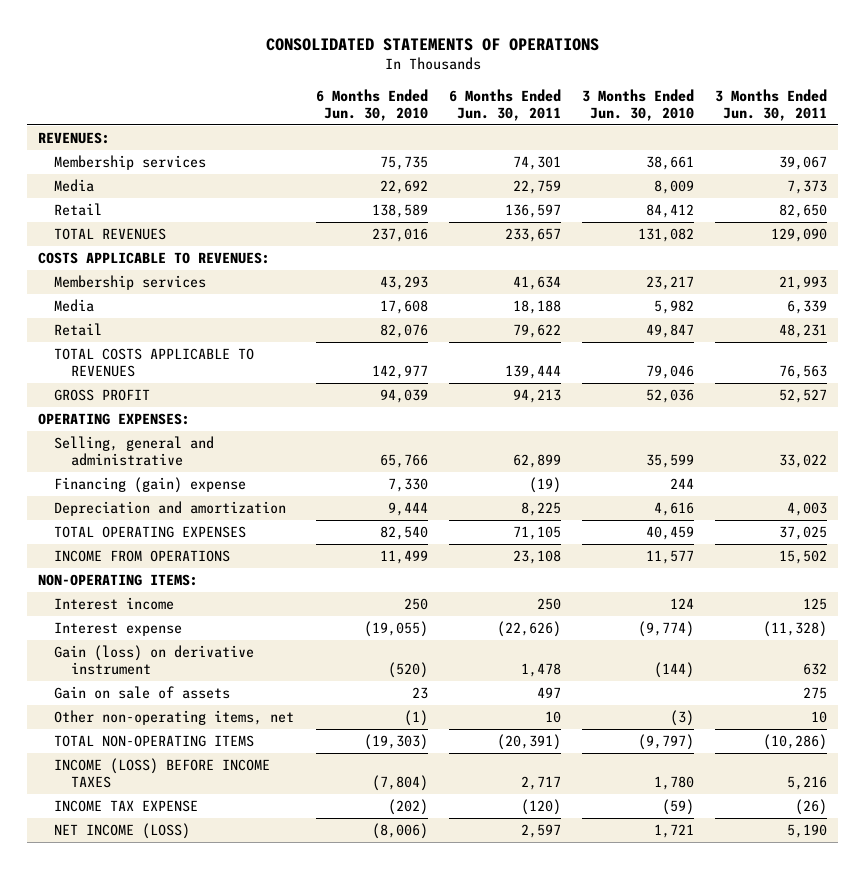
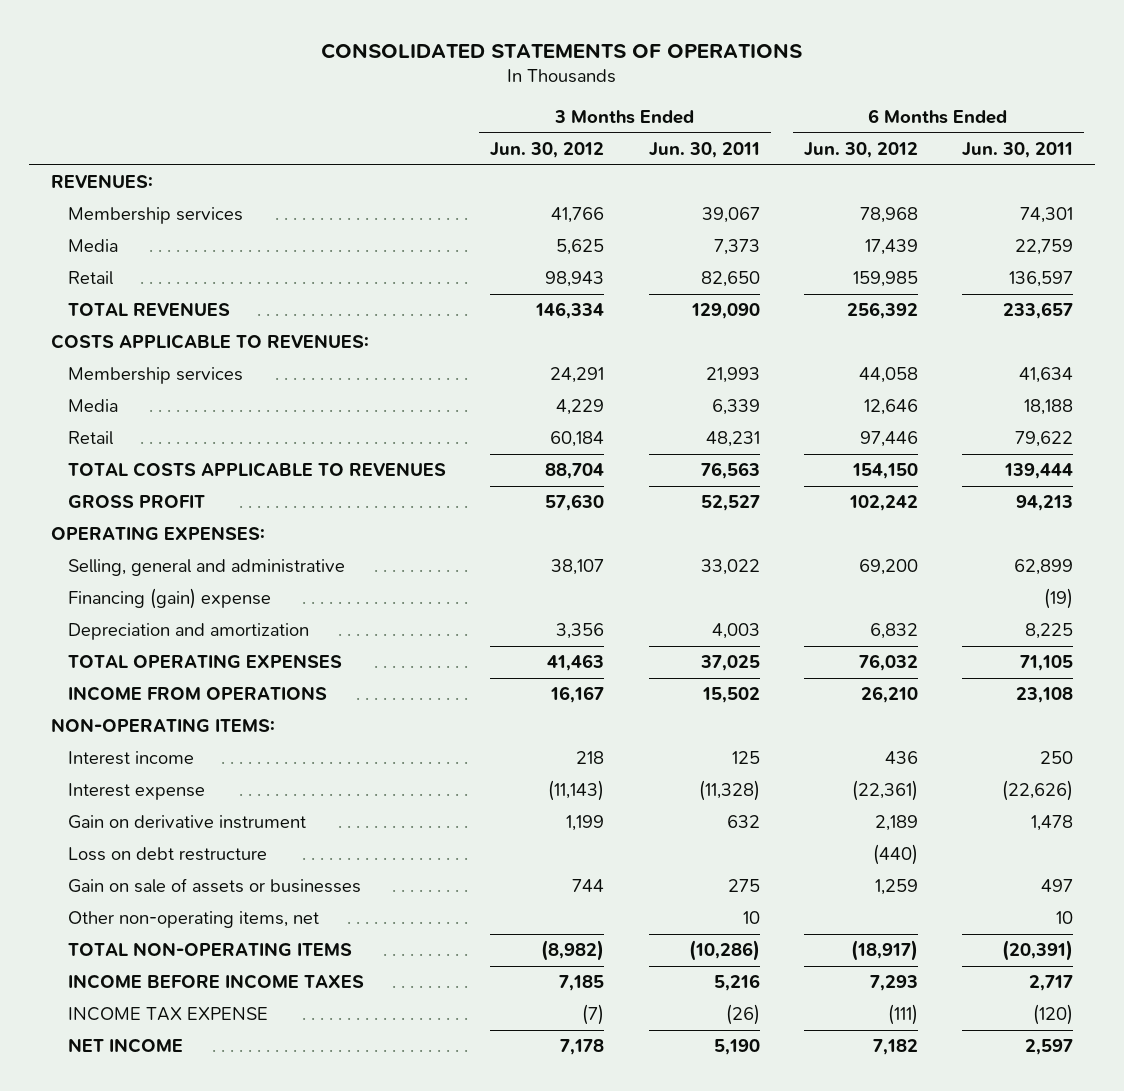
[315,89,428,121] 6 Months Ended Jun. 30, 2010 -> none
[581,89,694,121] 3 Months Ended Jun. 30, 2010 -> none
none -> [490,141,605,158] Jun. 30, 2012
none -> [803,141,918,158] Jun. 30, 2012
[54,645,255,675] Gain (loss) on derivative instrument -> [68,815,307,830] Gain on derivative instrument
none -> [68,847,268,862] Loss on debt restructure
[54,686,231,700] Gain on sale of assets -> [68,878,362,894] Gain on sale of assets or businesses
[54,758,271,788] INCOME (LOSS) BEFORE INCOME TAXES -> [68,974,365,990] INCOME BEFORE INCOME TAXES
[54,823,191,840] NET INCOME (LOSS) -> [68,1038,184,1054] NET INCOME

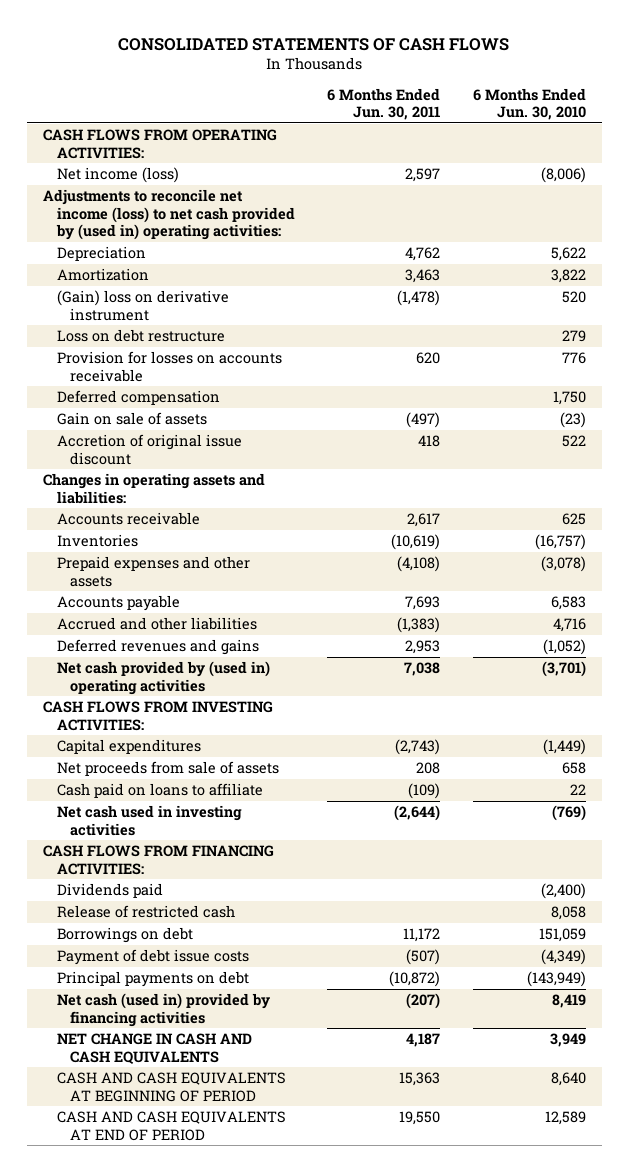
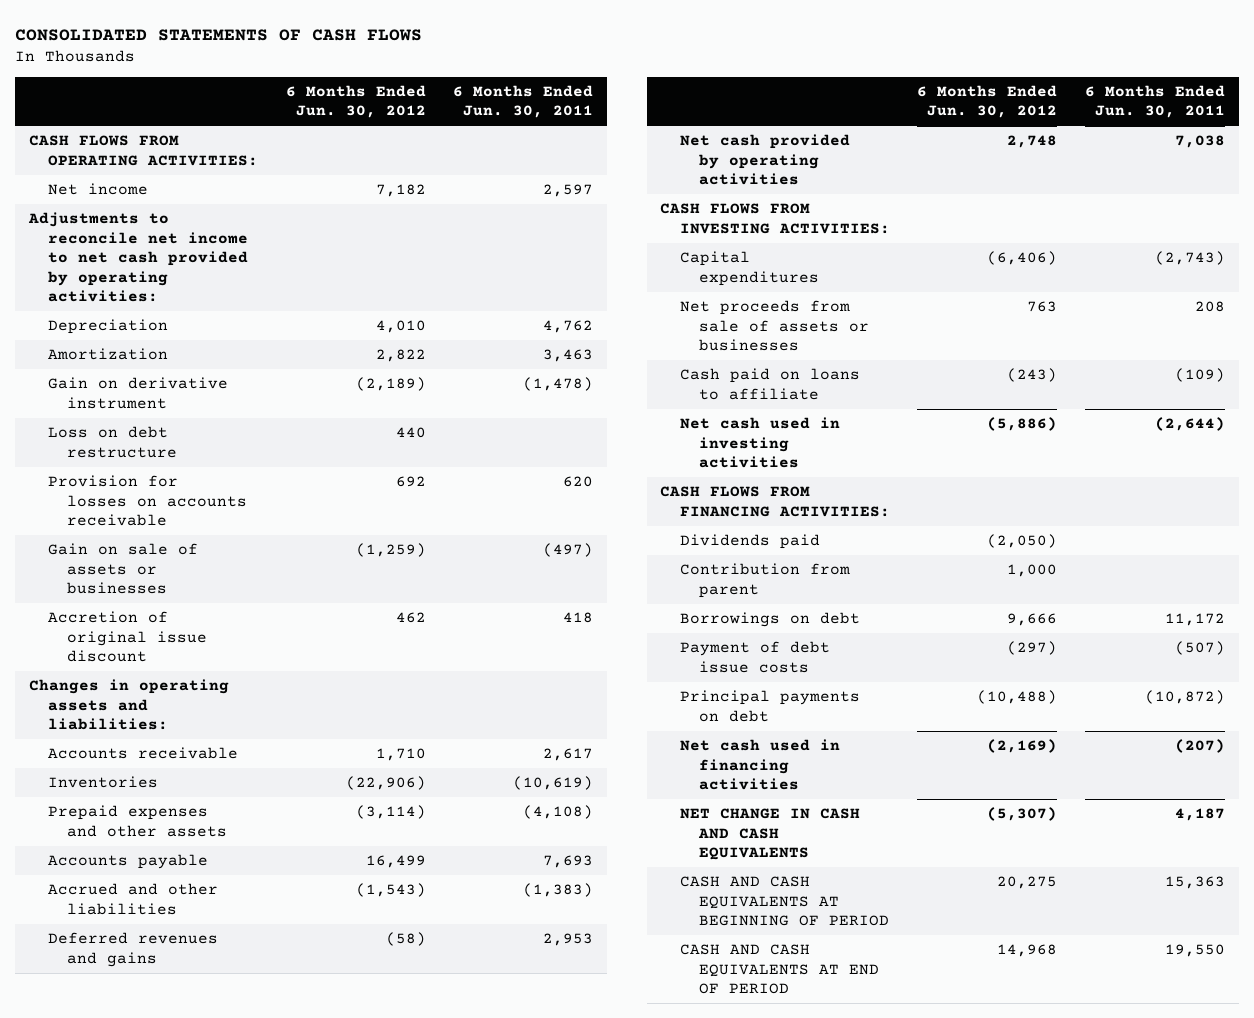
[472,87,586,121] 6 Months Ended Jun. 30, 2010 -> none
none -> [285,84,426,119] 6 Months Ended Jun. 30, 2012
[56,167,179,184] Net income (loss) -> [48,183,149,196] Net income
[43,189,295,240] Adjustments to reconcile net income (loss) to net cash provided by (used in) operating activities: -> [27,212,249,303] Adjustments to reconcile net income to net cash provided by operating activities:
[56,290,229,321] (Gain) loss on derivative instrument -> [48,377,229,409] Gain on derivative instrument
[56,390,220,406] Deferred compensation -> none
[56,412,207,426] Gain on sale of assets -> [48,543,199,595] Gain on sale of assets or businesses
[56,661,270,695] Net cash provided by (used in) operating activities -> [679,134,850,186] Net cash provided by operating activities
[56,761,279,777] Net proceeds from sale of assets -> [679,300,869,352] Net proceeds from sale of assets or businesses
[56,905,235,919] Release of restricted cash -> none
none -> [679,563,850,598] Contribution from parent
[56,993,270,1027] Net cash (used in) provided by financing activities -> [679,739,840,791] Net cash used in financing activities

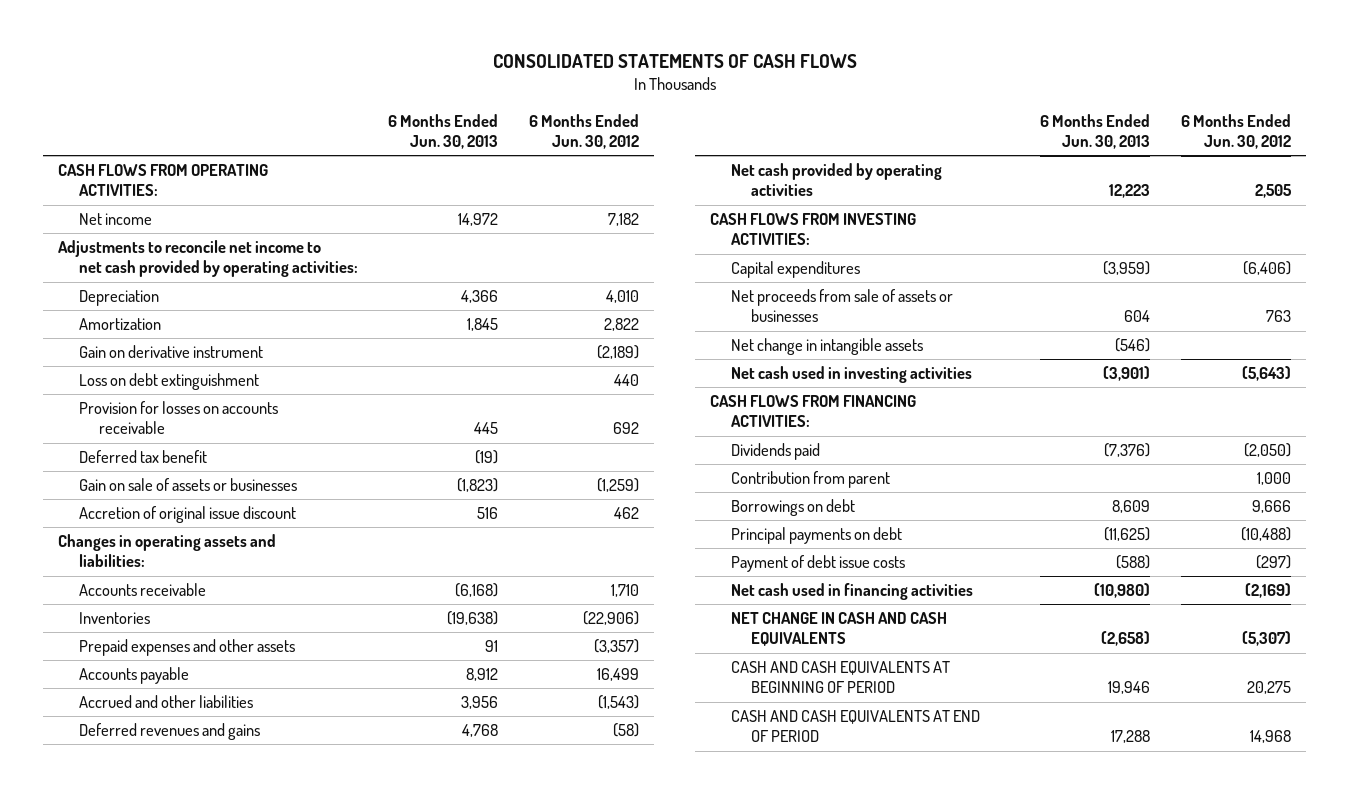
[453,84,594,119] 6 Months Ended Jun. 30, 2011 -> none
none -> [388,113,499,150] 6 Months Ended Jun. 30, 2013
[48,426,178,458] Loss on debt restructure -> [78,373,259,391] Loss on debt extinguishment
none -> [78,450,207,464] Deferred tax benefit
[355,805,426,820] (3,114) -> [593,639,639,654] (3,357)
[1007,135,1058,149] 2,748 -> [1254,184,1292,199] 2,505
[679,368,860,400] Cash paid on loans to affiliate -> none
none -> [730,338,923,356] Net change in intangible assets
[987,417,1058,432] (5,886) -> [1241,366,1291,382] (5,643)
[679,641,830,673] Payment of debt issue costs -> [730,555,905,573] Payment of debt issue costs

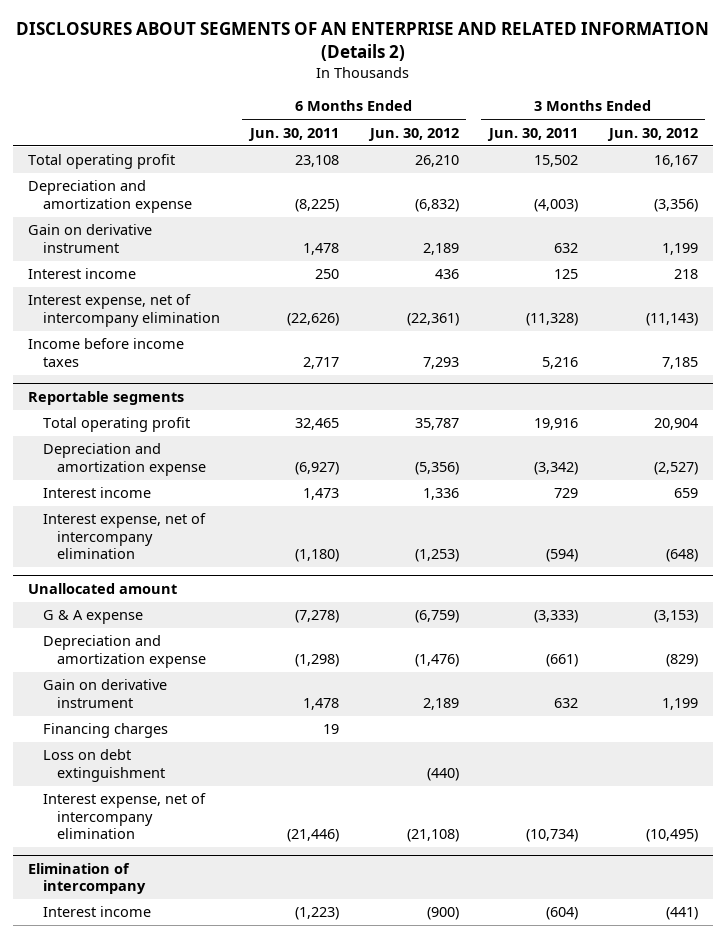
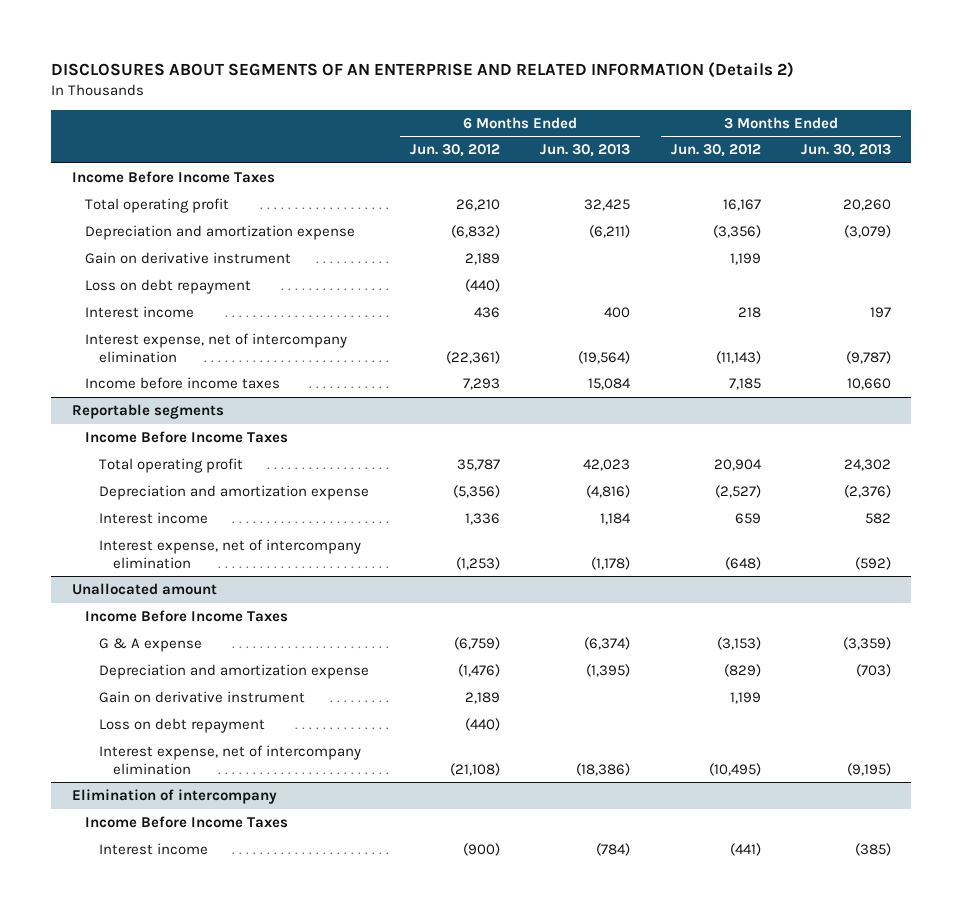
[248,127,340,141] Jun. 30, 2011 -> none
[487,127,579,141] Jun. 30, 2011 -> none
none -> [540,144,631,158] Jun. 30, 2013
none -> [801,144,892,158] Jun. 30, 2013
none -> [71,170,275,183] Income Before Income Taxes
none -> [85,278,252,294] Loss on debt repayment
none -> [85,430,289,443] Income Before Income Taxes
none -> [85,609,289,622] Income Before Income Taxes
[42,723,168,739] Financing charges -> none
[42,749,166,782] Loss on debt extinguishment -> [99,717,266,733] Loss on debt repayment
none -> [85,815,289,828] Income Before Income Taxes

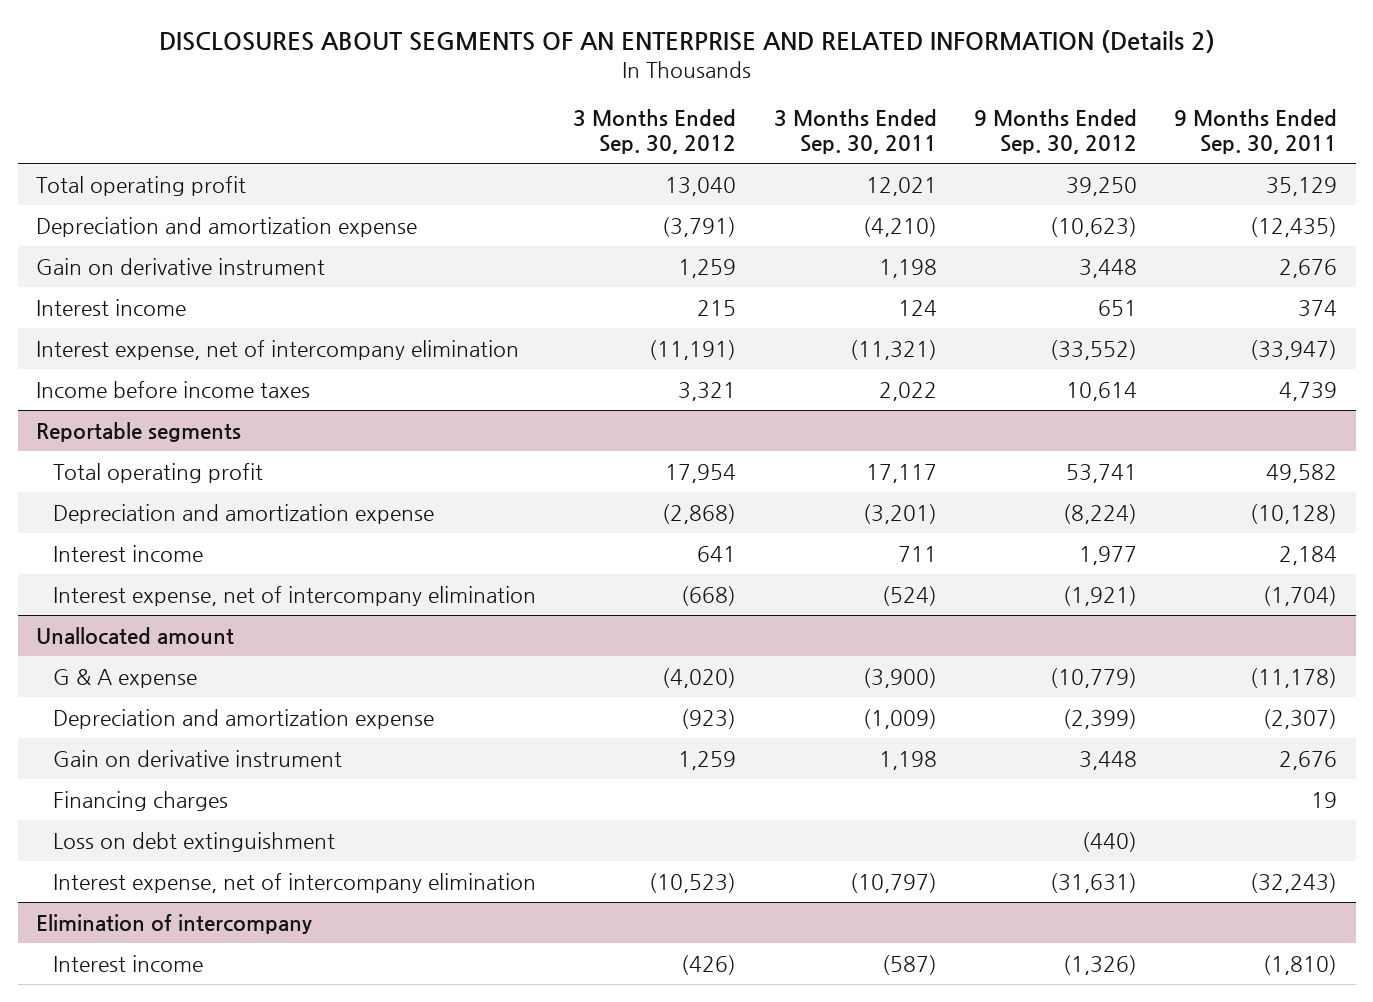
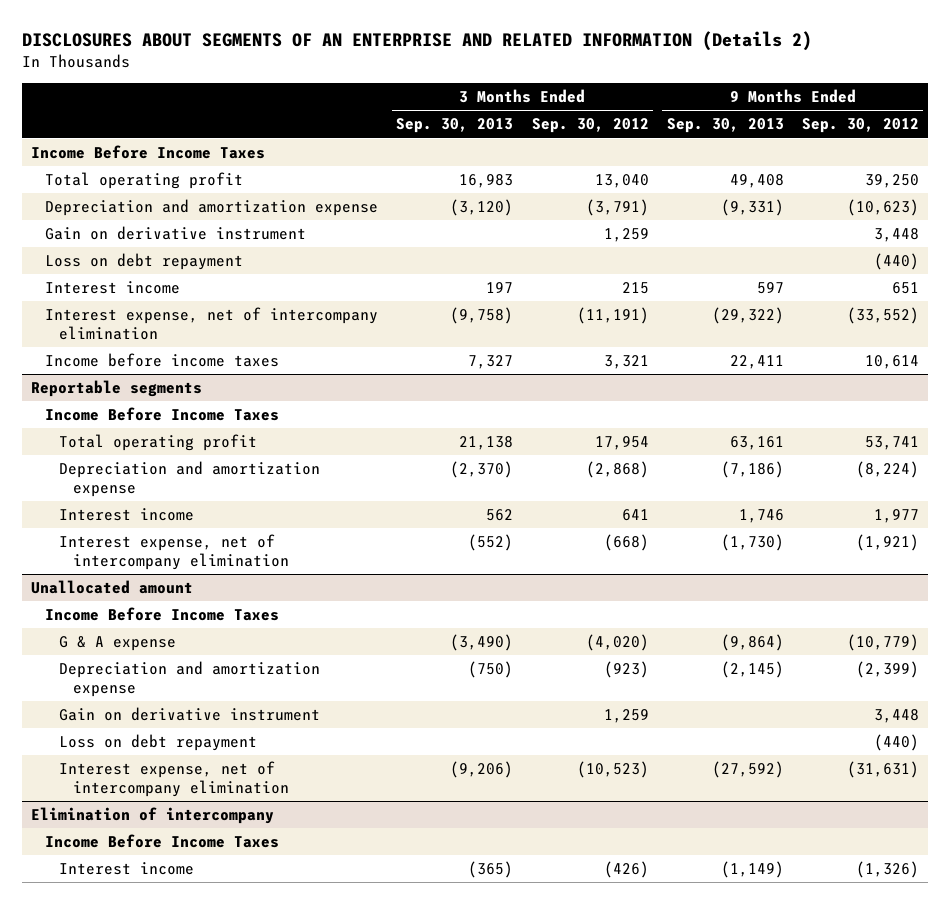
[773,109,937,154] 3 Months Ended Sep. 30, 2011 -> none
[1174,109,1338,154] 9 Months Ended Sep. 30, 2011 -> none
none -> [396,118,514,134] Sep. 30, 2013
none -> [666,118,784,134] Sep. 30, 2013
none -> [31,145,266,160] Income Before Income Taxes
none -> [45,253,244,271] Loss on debt repayment
none -> [45,407,280,422] Income Before Income Taxes
none -> [45,607,280,622] Income Before Income Taxes
[53,790,229,811] Financing charges -> none
[53,831,336,852] Loss on debt extinguishment -> [59,734,258,752] Loss on debt repayment
none -> [45,834,280,849] Income Before Income Taxes

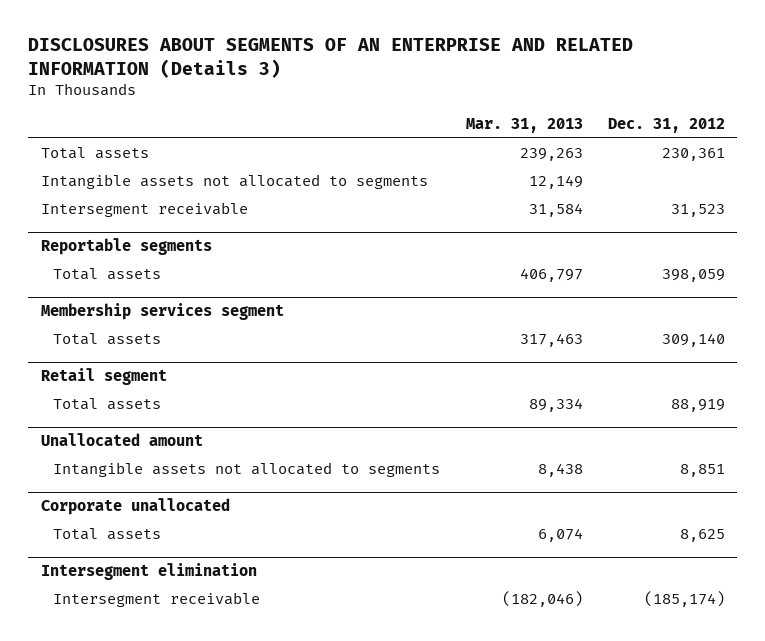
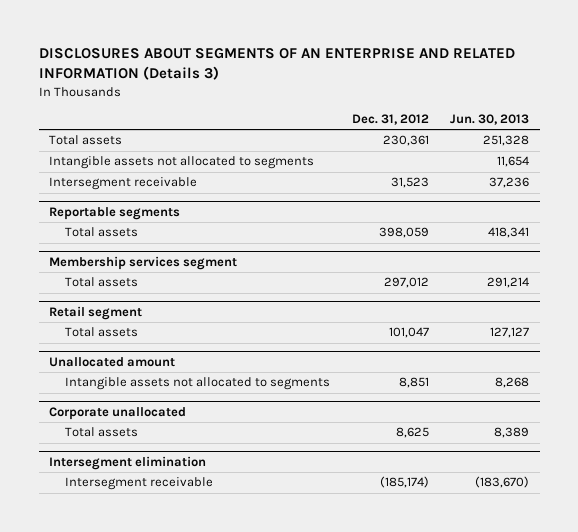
[465,118,583,134] Mar. 31, 2013 -> none
none -> [449,113,529,125] Jun. 30, 2013
[661,333,725,348] 309,140 -> [383,277,429,289] 297,012
[670,399,725,413] 88,919 -> [388,327,429,339] 101,047

